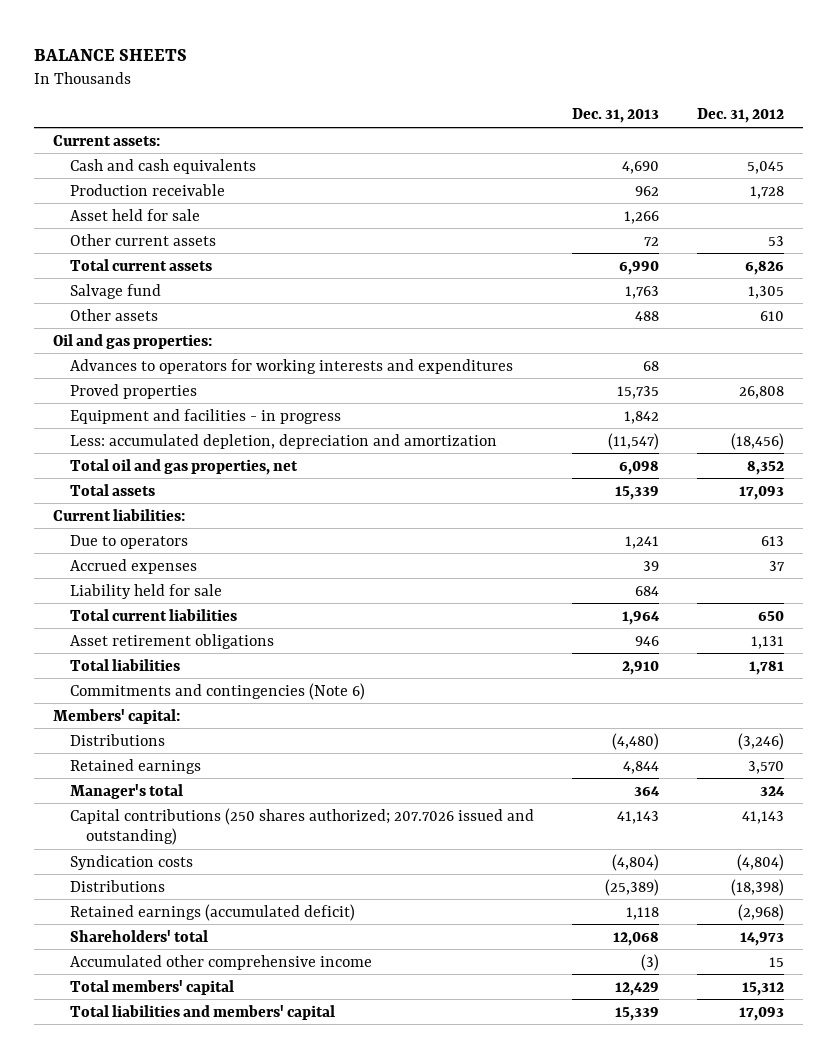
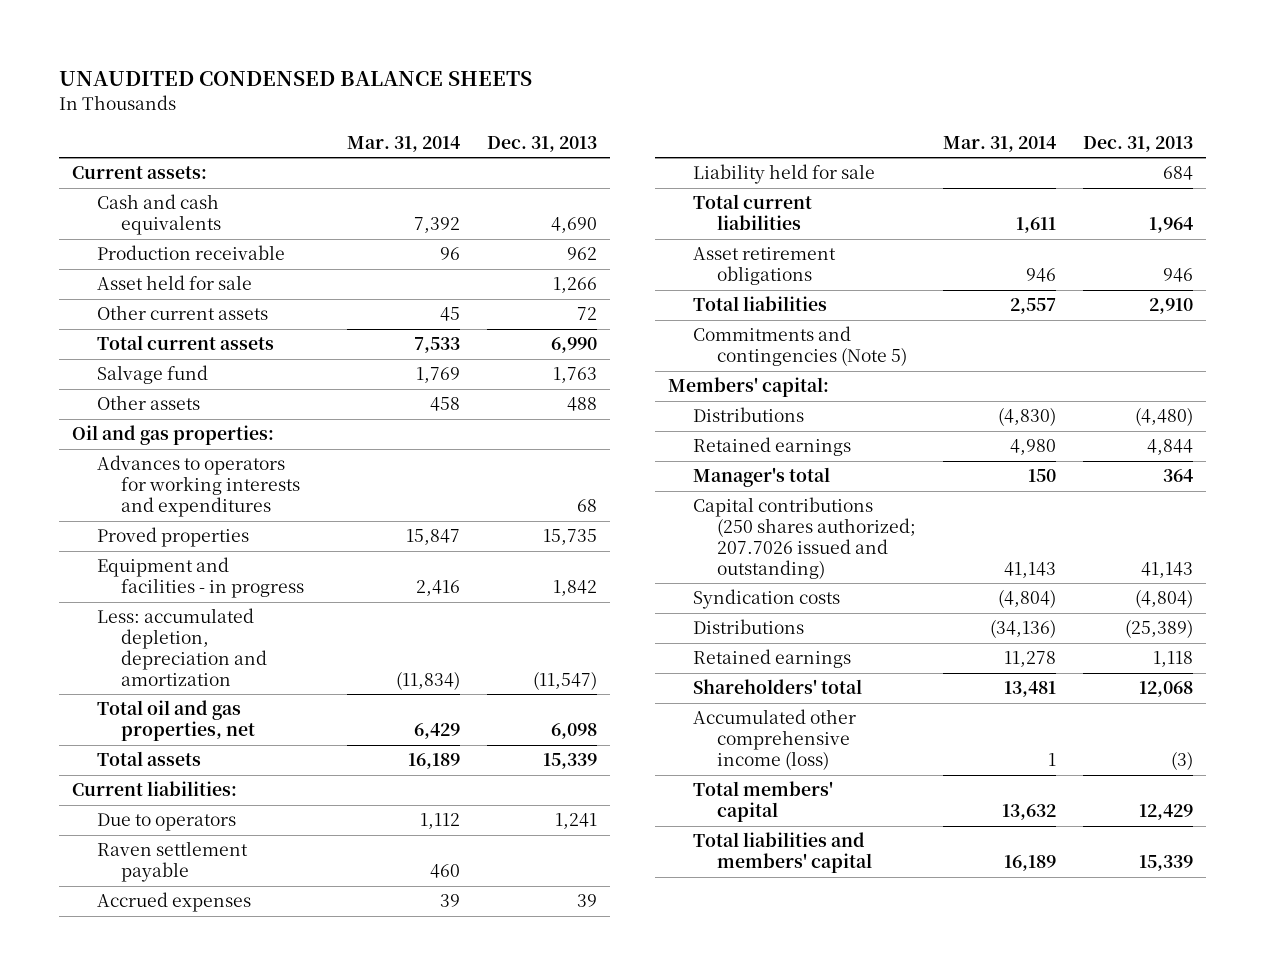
[34,49,188,62] BALANCE SHEETS -> [58,71,532,87] UNAUDITED CONDENSED BALANCE SHEETS
[697,108,785,124] Dec. 31, 2012 -> none
none -> [347,135,461,152] Mar. 31, 2014
none -> [96,841,248,883] Raven settlement payable
[69,682,365,700] Commitments and contingencies (Note 6) -> [692,326,908,367] Commitments and contingencies (Note 5)
[69,903,355,921] Retained earnings (accumulated deficit) -> [692,649,851,669] Retained earnings
[69,954,372,970] Accumulated other comprehensive income -> [692,709,856,771] Accumulated other comprehensive income (loss)

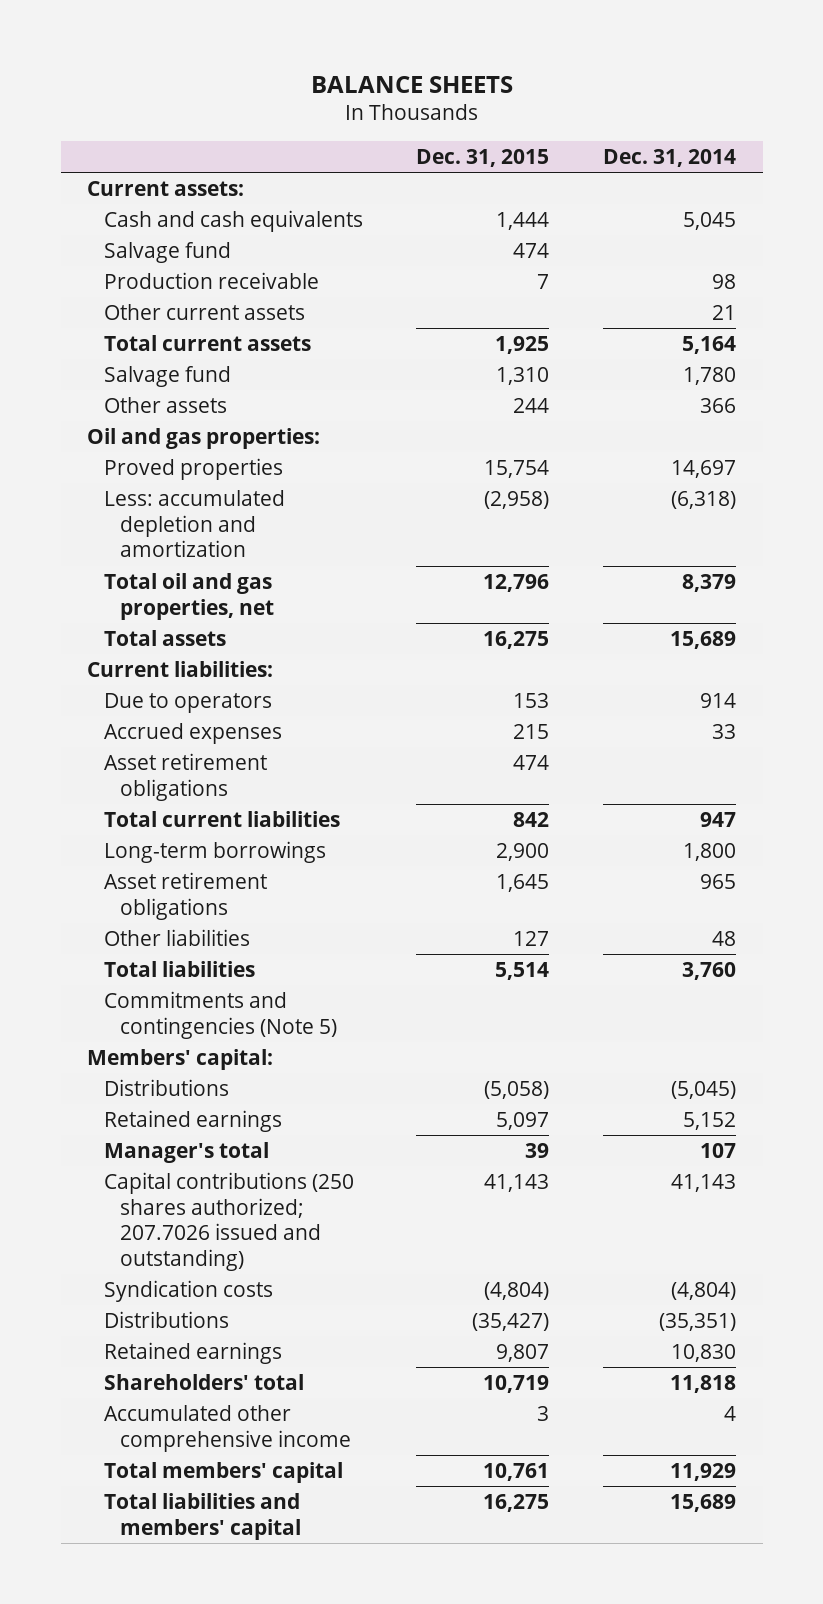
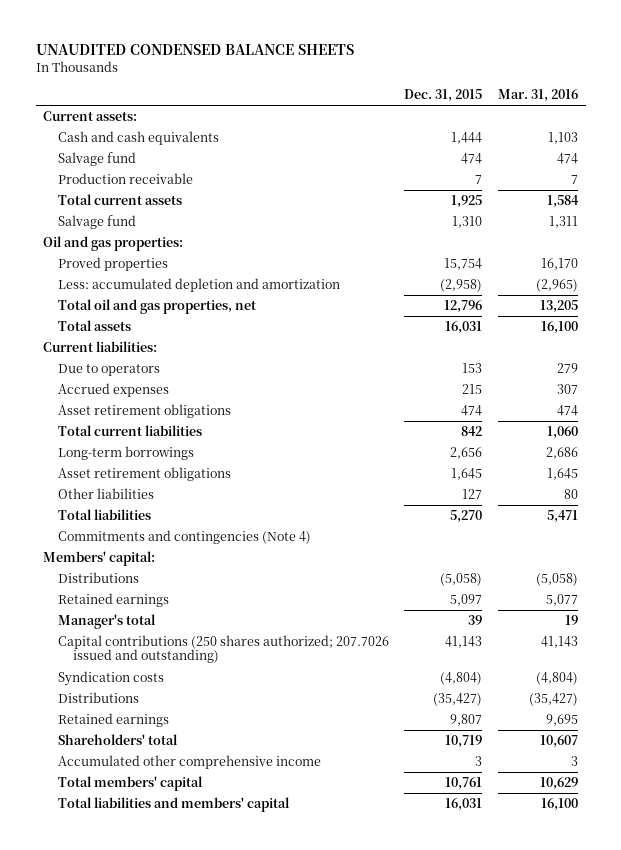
[310,75,513,93] BALANCE SHEETS -> [35,43,354,55] UNAUDITED CONDENSED BALANCE SHEETS
[603,149,737,168] Dec. 31, 2014 -> none
none -> [497,89,578,103] Mar. 31, 2016
[103,304,305,321] Other current assets -> none
[103,397,227,414] Other assets -> none
[483,631,550,650] 16,275 -> [445,321,483,335] 16,031
[496,843,550,862] 2,900 -> [450,447,483,460] 2,656
[495,962,550,981] 5,514 -> [450,510,483,524] 5,270
[103,991,338,1039] Commitments and contingencies (Note 5) -> [58,530,312,545] Commitments and contingencies (Note 4)
[483,1494,550,1513] 16,275 -> [445,798,483,812] 16,031

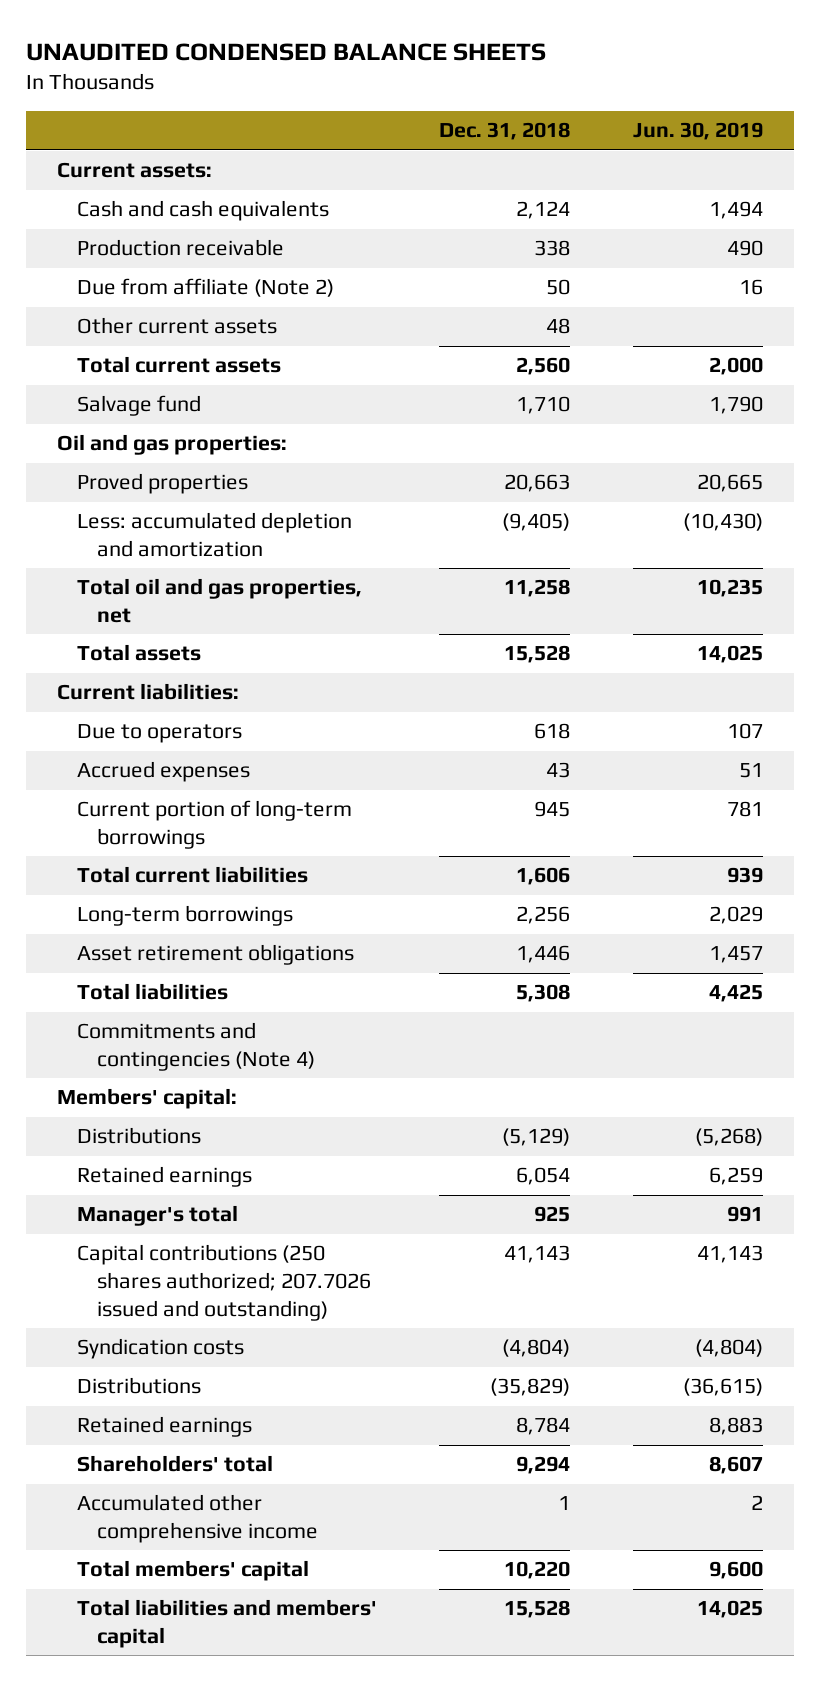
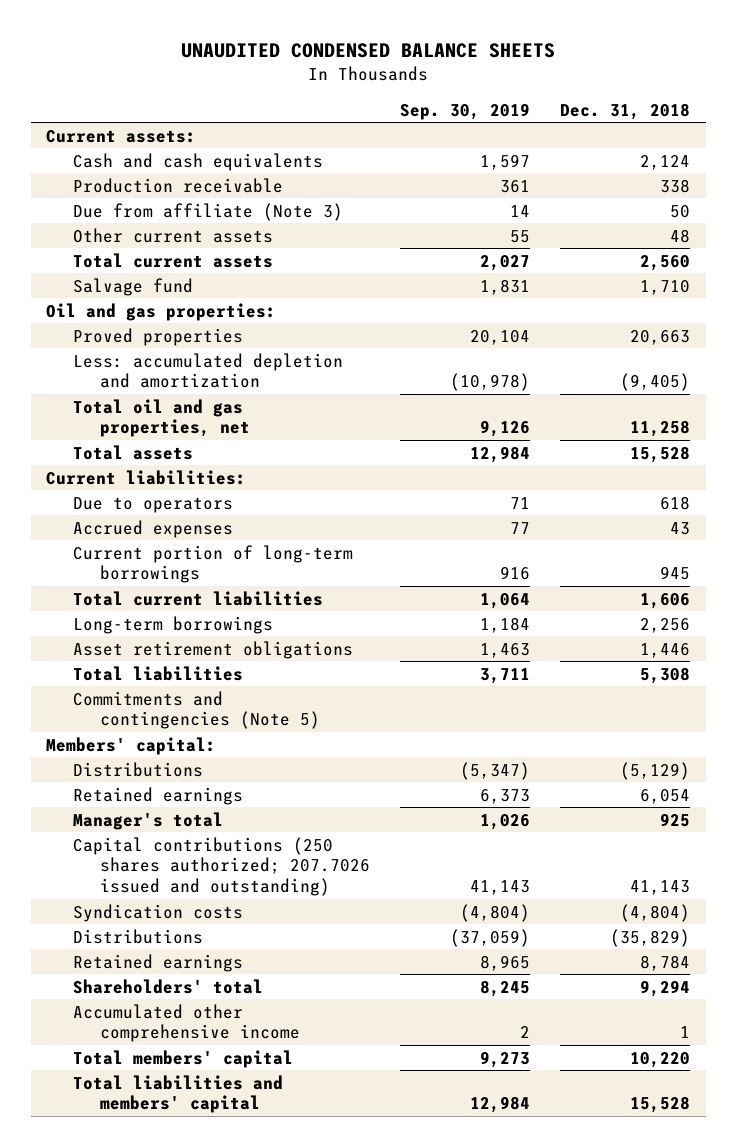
[632,122,763,141] Jun. 30, 2019 -> none
none -> [400,102,531,120] Sep. 30, 2019
[77,278,335,298] Due from affiliate (Note 2) -> [73,202,344,221] Due from affiliate (Note 3)
[77,1022,316,1072] Commitments and contingencies (Note 4) -> [73,690,321,730] Commitments and contingencies (Note 5)

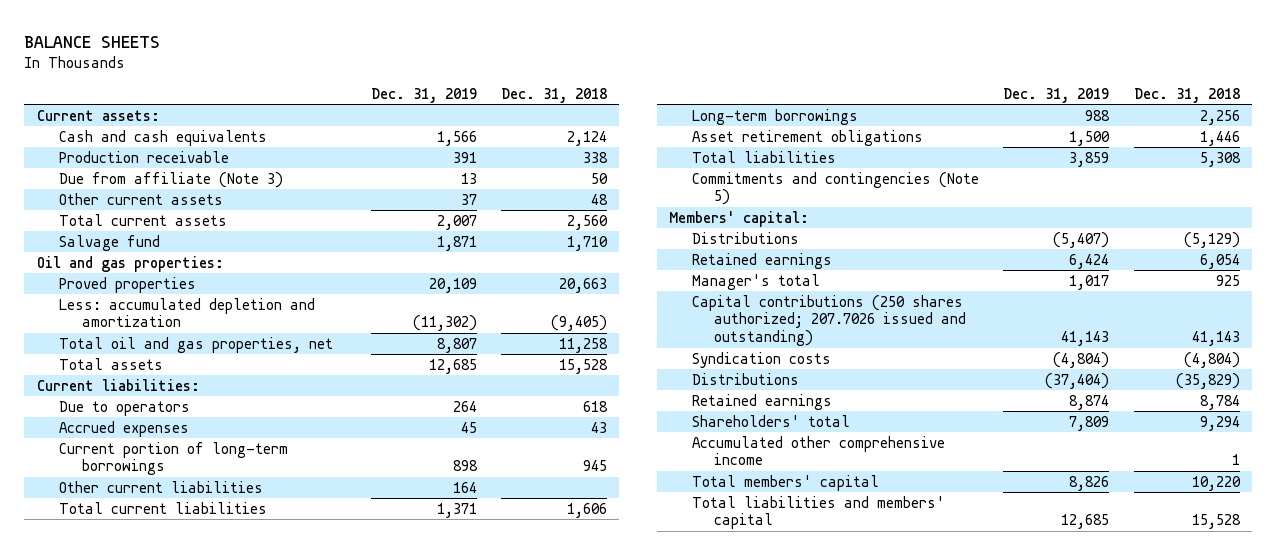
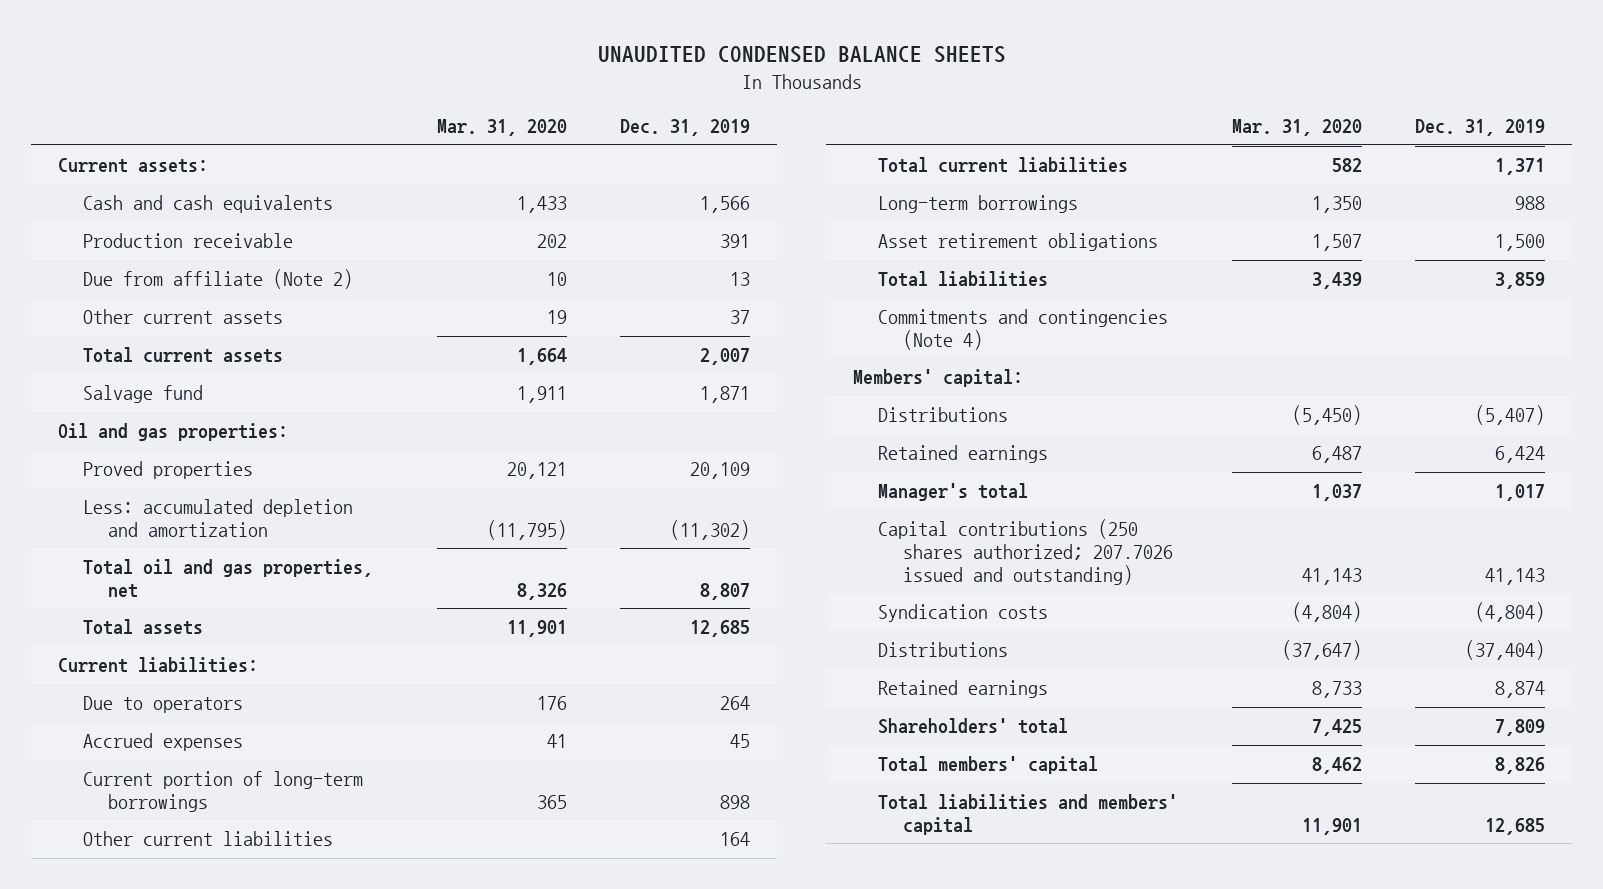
[24,35,161,48] BALANCE SHEETS -> [597,46,1006,64] UNAUDITED CONDENSED BALANCE SHEETS
[501,87,608,103] Dec. 31, 2018 -> none
none -> [436,119,567,137] Mar. 31, 2020
[59,171,284,188] Due from affiliate (Note 3) -> [82,268,353,289] Due from affiliate (Note 2)
[691,171,979,206] Commitments and contingencies (Note 5) -> [877,308,1168,350] Commitments and contingencies (Note 4)
[691,435,945,466] Accumulated other comprehensive income -> none

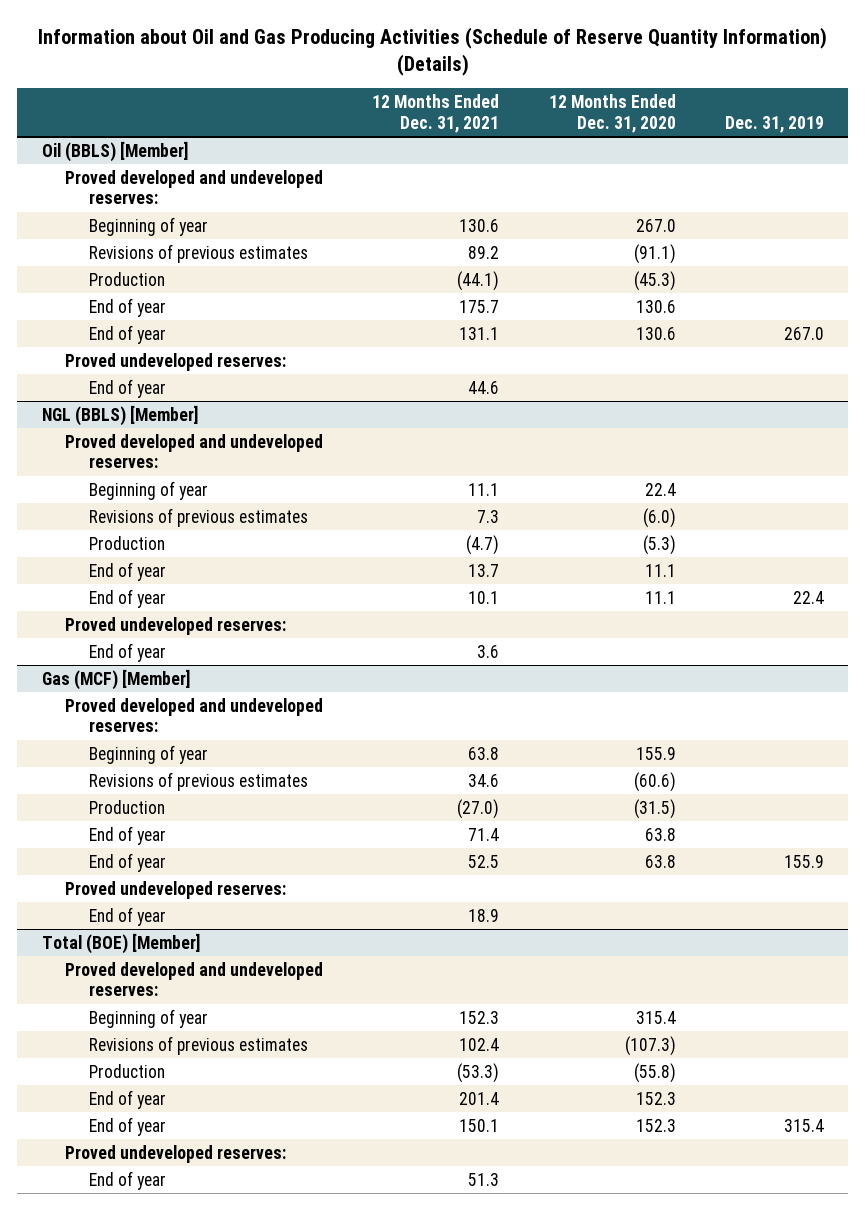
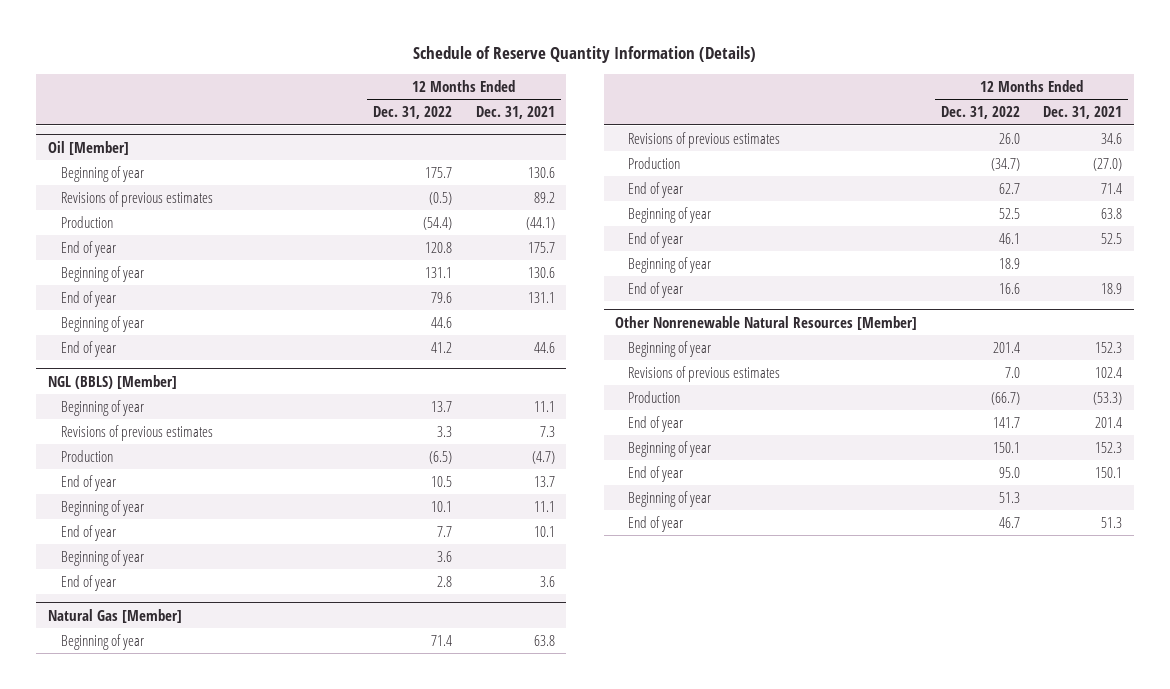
[37,27,827,77] Information about Oil and Gas Producing Activities (Schedule of Reserve Quantity Information) (Details) -> [413,46,757,64] Schedule of Reserve Quantity Information (Details)
[548,94,676,133] 12 Months Ended Dec. 31, 2020 -> none
[724,115,824,133] Dec. 31, 2019 -> none
none -> [373,106,453,120] Dec. 31, 2022
[65,169,324,205] Proved developed and undeveloped reserves: -> none
[41,140,188,162] Oil (BBLS) [Member] -> [47,140,129,155] Oil [Member]
none -> [60,265,144,282] Beginning of year
[65,352,287,371] Proved undeveloped reserves: -> none
none -> [60,315,144,332] Beginning of year
[65,433,324,469] Proved developed and undeveloped reserves: -> none
none -> [60,499,144,516] Beginning of year
[65,616,287,635] Proved undeveloped reserves: -> none
none -> [60,549,144,566] Beginning of year
[65,697,324,733] Proved developed and undeveloped reserves: -> none
[41,668,190,690] Gas (MCF) [Member] -> [47,608,182,623] Natural Gas [Member]
none -> [628,206,712,223] Beginning of year
[65,880,287,899] Proved undeveloped reserves: -> none
none -> [628,256,712,273] Beginning of year
[65,961,324,997] Proved developed and undeveloped reserves: -> none
[41,932,200,954] Total (BOE) [Member] -> [615,315,918,330] Other Nonrenewable Natural Resources [Member]
none -> [628,440,712,457] Beginning of year
[65,1144,287,1163] Proved undeveloped reserves: -> none
none -> [628,490,712,507] Beginning of year

